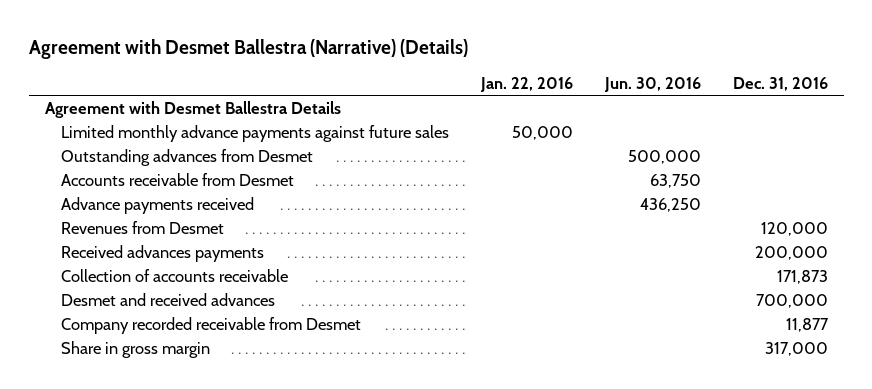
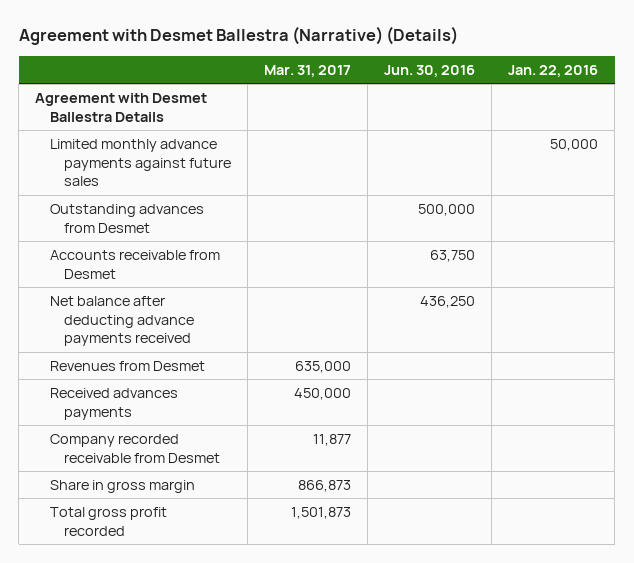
[732,76,828,91] Dec. 31, 2016 -> none
none -> [263,64,351,77] Mar. 31, 2017
[61,196,255,214] Advance payments received -> [49,295,194,347] Net balance after deducting advance payments received
[61,268,289,282] Collection of accounts receivable -> none
[61,292,276,306] Desmet and received advances -> none
none -> [49,506,167,536] Total gross profit recorded

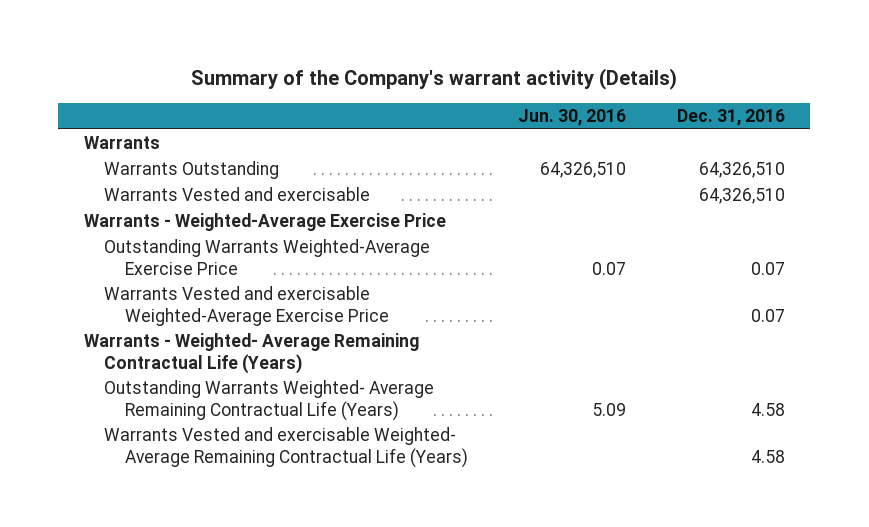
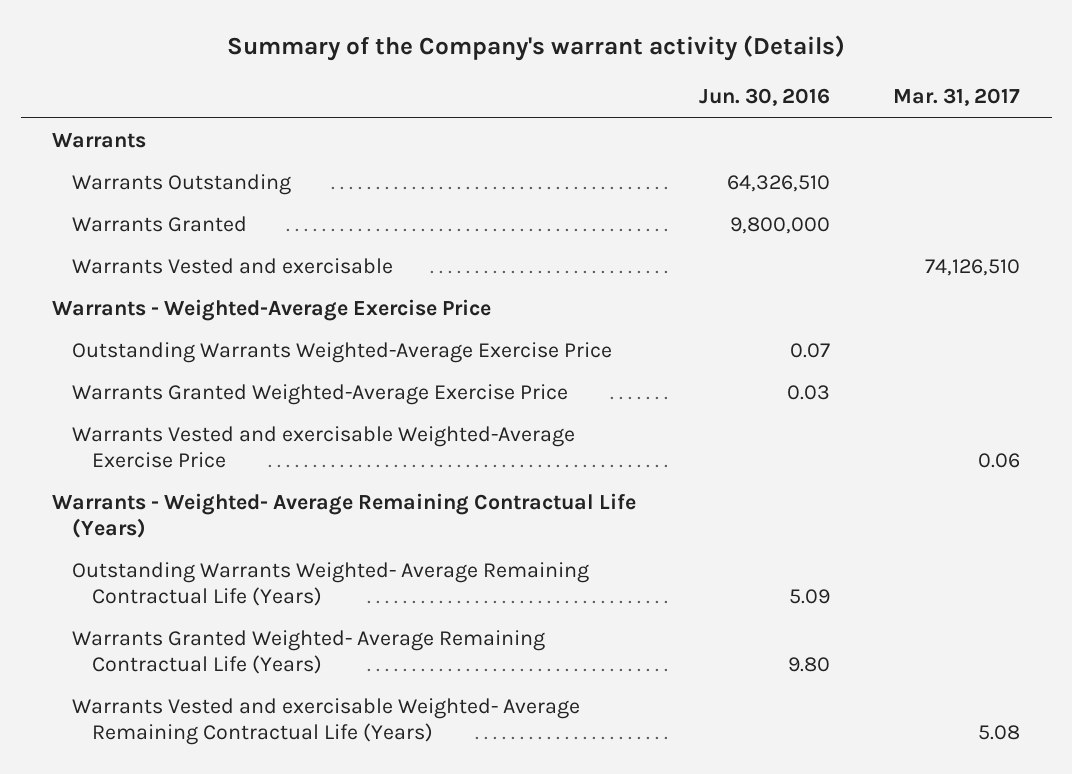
[677,108,786,126] Dec. 31, 2016 -> none
none -> [893,88,1021,107] Mar. 31, 2017
none -> [71,215,247,232] Warrants Granted
none -> [71,383,568,405] Warrants Granted Weighted-Average Exercise Price
none -> [71,629,545,674] Warrants Granted Weighted- Average Remaining Contractual Life (Years)

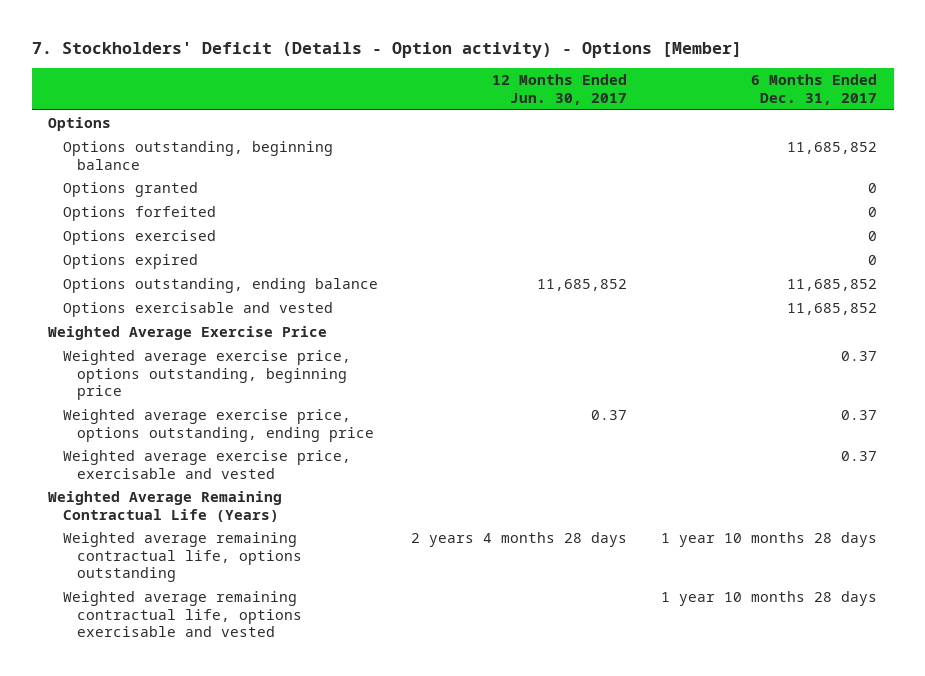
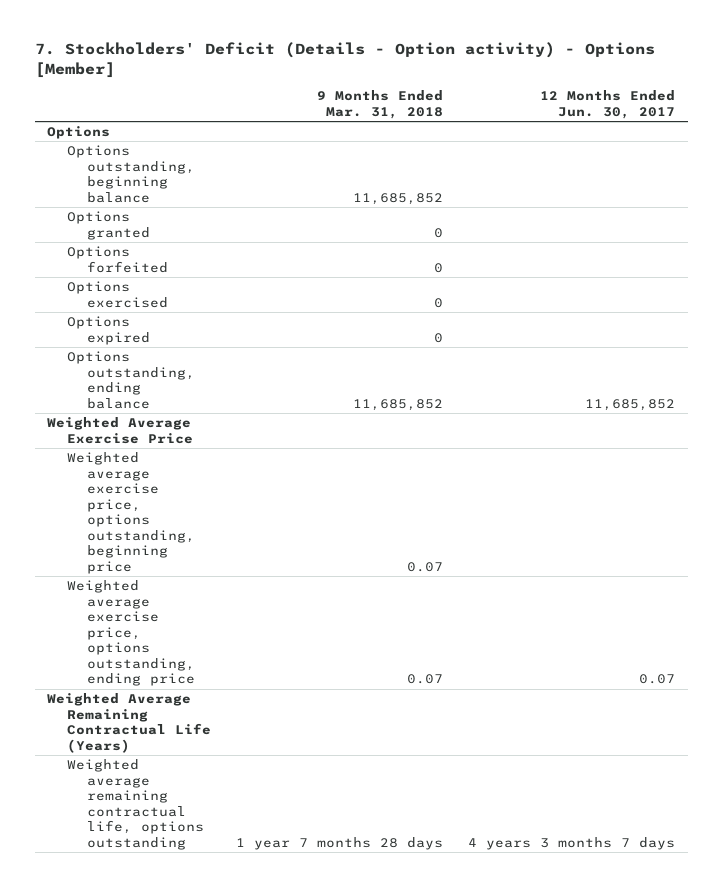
[750,74,877,105] 6 Months Ended Dec. 31, 2017 -> none
none -> [317,90,444,119] 9 Months Ended Mar. 31, 2018
[62,302,333,318] Options exercisable and vested -> none
[62,450,351,479] Weighted average exercise price, exercisable and vested -> none
[591,410,628,421] 0.37 -> [639,674,676,685] 0.07
[62,591,302,638] Weighted average remaining contractual life, options exercisable and vested -> none
[411,532,628,548] 2 years 4 months 28 days -> [468,836,676,850] 4 years 3 months 7 days

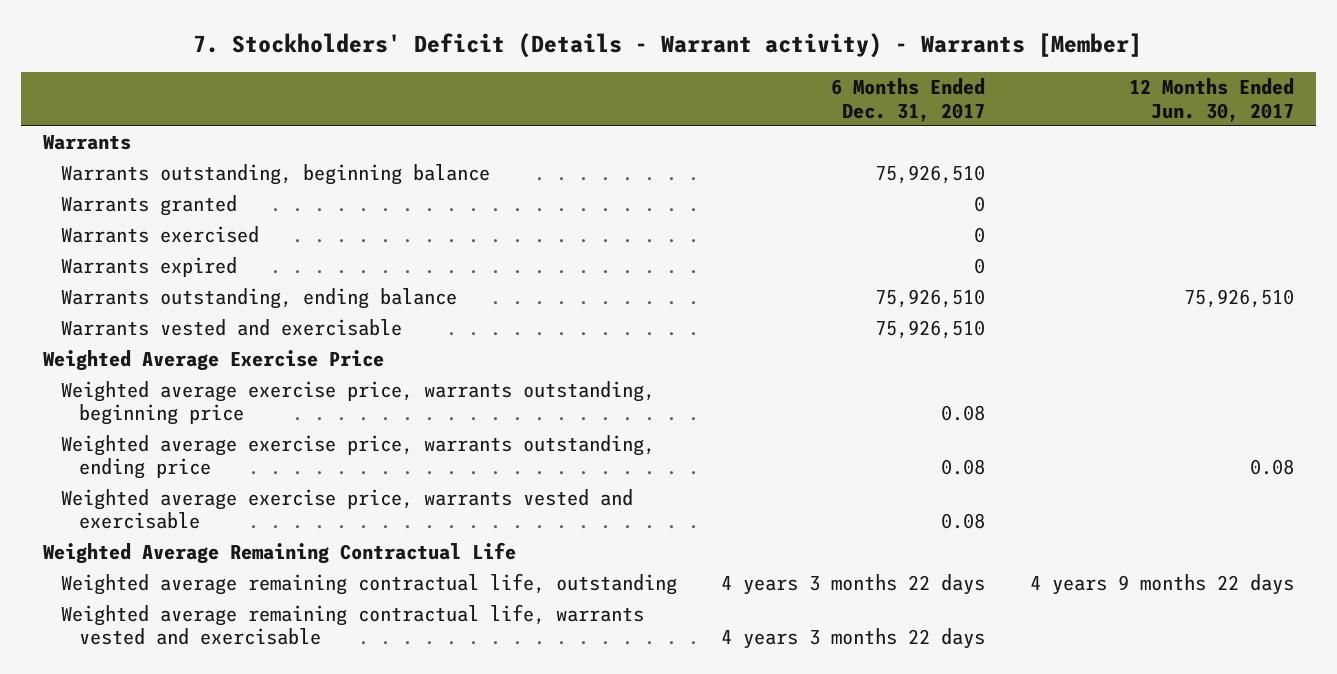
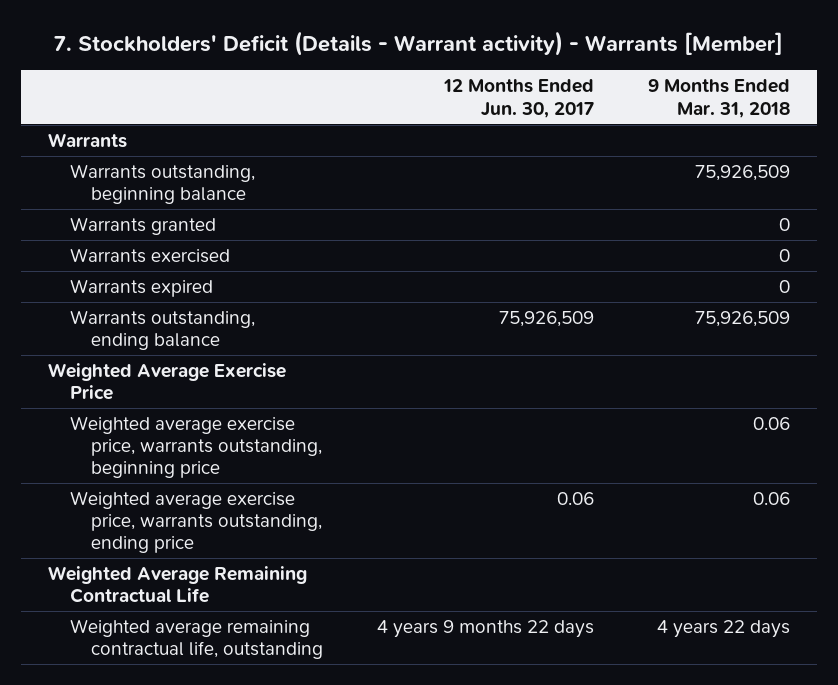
[831,78,986,122] 6 Months Ended Dec. 31, 2017 -> none
none -> [647,79,790,118] 9 Months Ended Mar. 31, 2018
[61,319,403,337] Warrants vested and exercisable -> none
[1183,289,1294,309] 75,926,510 -> [498,311,594,328] 75,926,509
[61,489,634,530] Weighted average exercise price, warrants vested and exercisable -> none
[1249,459,1294,476] 0.08 -> [556,492,594,506] 0.06
[61,604,645,646] Weighted average remaining contractual life, warrants vested and exercisable -> none

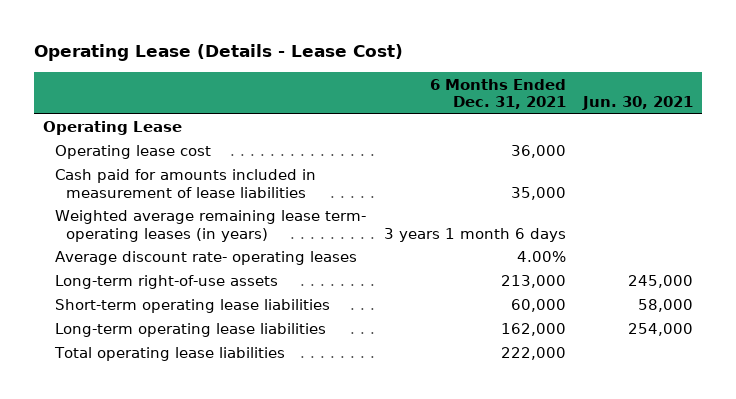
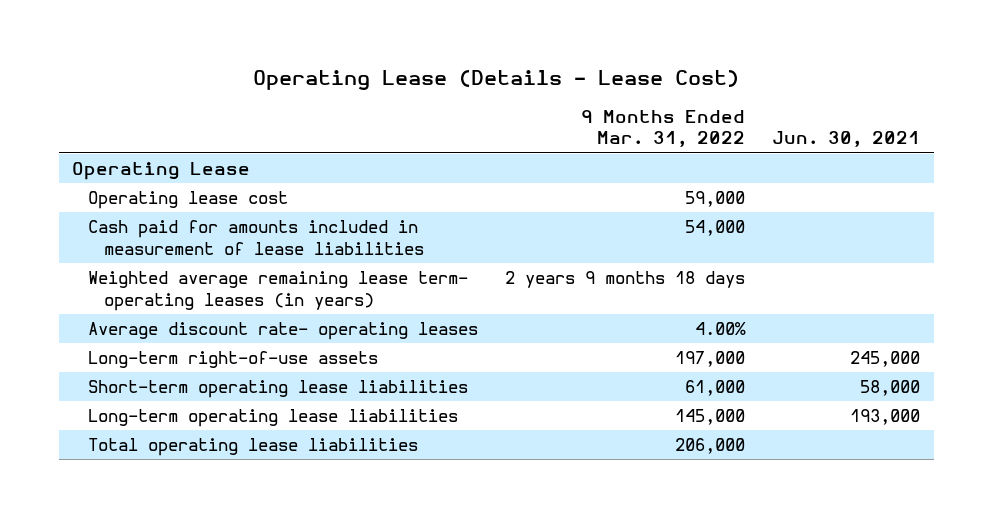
[429,78,566,109] 6 Months Ended Dec. 31, 2021 -> none
none -> [581,109,746,148] 9 Months Ended Mar. 31, 2022
[628,323,694,337] 254,000 -> [850,409,921,426] 193,000

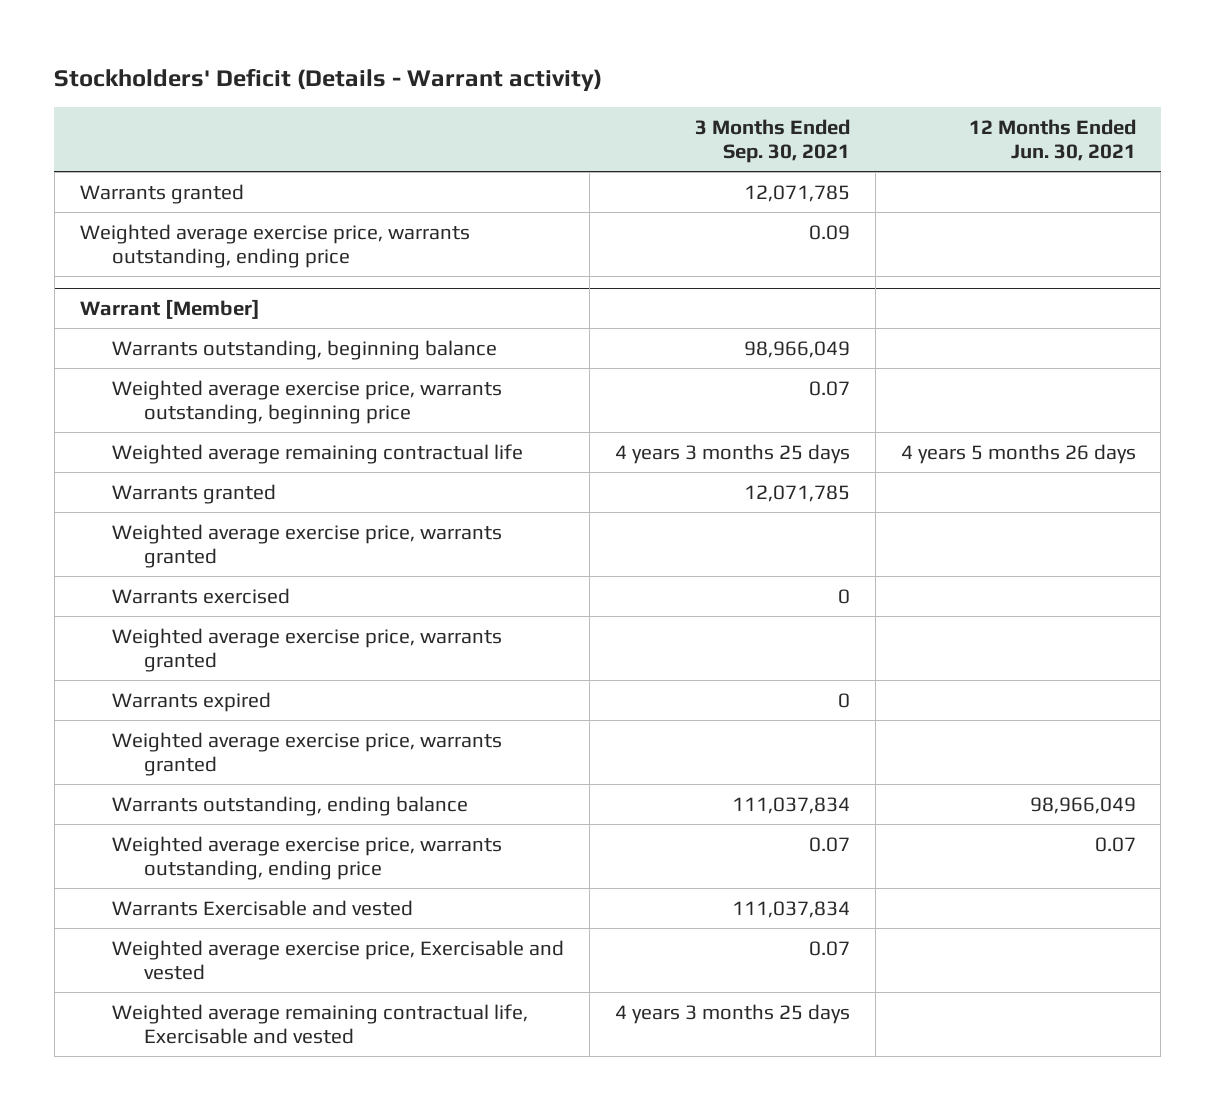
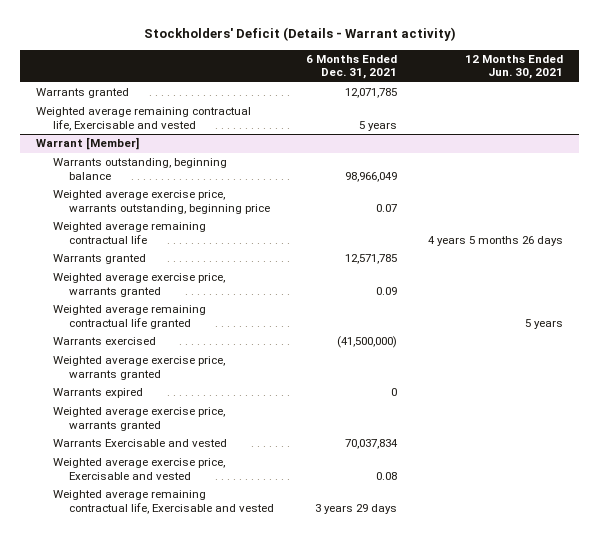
[694,118,850,164] 3 Months Ended Sep. 30, 2021 -> none
none -> [305,55,397,80] 6 Months Ended Dec. 31, 2021
[79,223,470,269] Weighted average exercise price, warrants outstanding, ending price -> none
none -> [36,107,252,131] Weighted average remaining contractual life, Exercisable and vested
none -> [52,305,206,329] Weighted average remaining contractual life granted
[112,795,469,816] Warrants outstanding, ending balance -> none
[112,835,503,881] Weighted average exercise price, warrants outstanding, ending price -> none

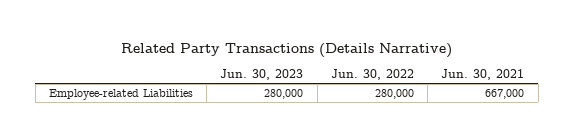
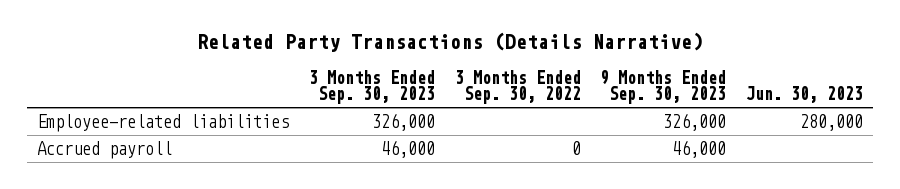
[330,68,414,80] Jun. 30, 2022 -> none
[441,68,525,80] Jun. 30, 2021 -> none
none -> [308,69,435,105] 3 Months Ended Sep. 30, 2023
none -> [454,69,581,105] 3 Months Ended Sep. 30, 2022
none -> [600,69,727,105] 9 Months Ended Sep. 30, 2023
[48,89,193,101] Employee-related Liabilities -> [37,114,290,133] Employee-related liabilities
none -> [37,141,173,160] Accrued payroll

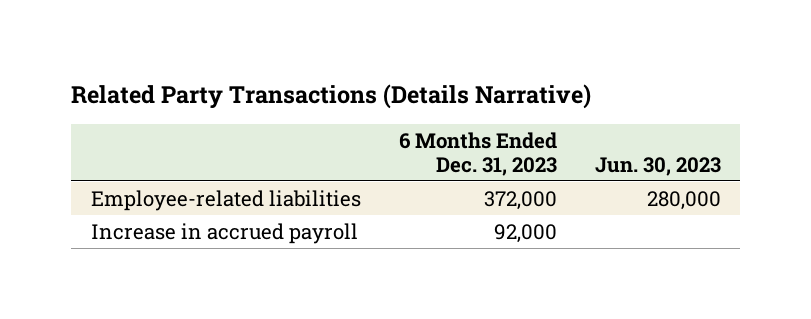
[308,69,435,105] 3 Months Ended Sep. 30, 2023 -> none
[454,69,581,105] 3 Months Ended Sep. 30, 2022 -> none
[600,69,727,105] 9 Months Ended Sep. 30, 2023 -> none
none -> [398,131,557,176] 6 Months Ended Dec. 31, 2023
[37,141,173,160] Accrued payroll -> [90,222,358,244] Increase in accrued payroll

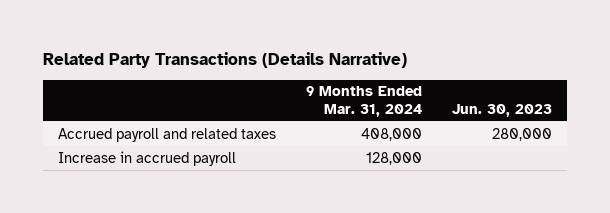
[398,131,557,176] 6 Months Ended Dec. 31, 2023 -> none
none -> [306,86,423,117] 9 Months Ended Mar. 31, 2024
[90,189,361,211] Employee-related liabilities -> [58,127,277,142] Accrued payroll and related taxes

